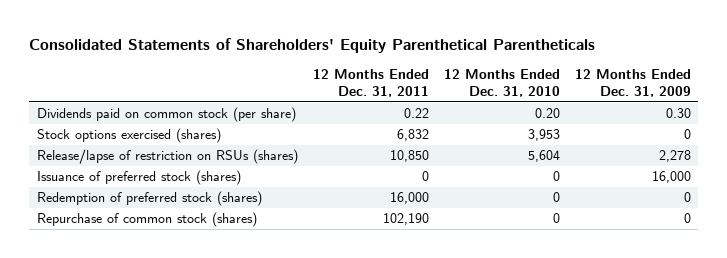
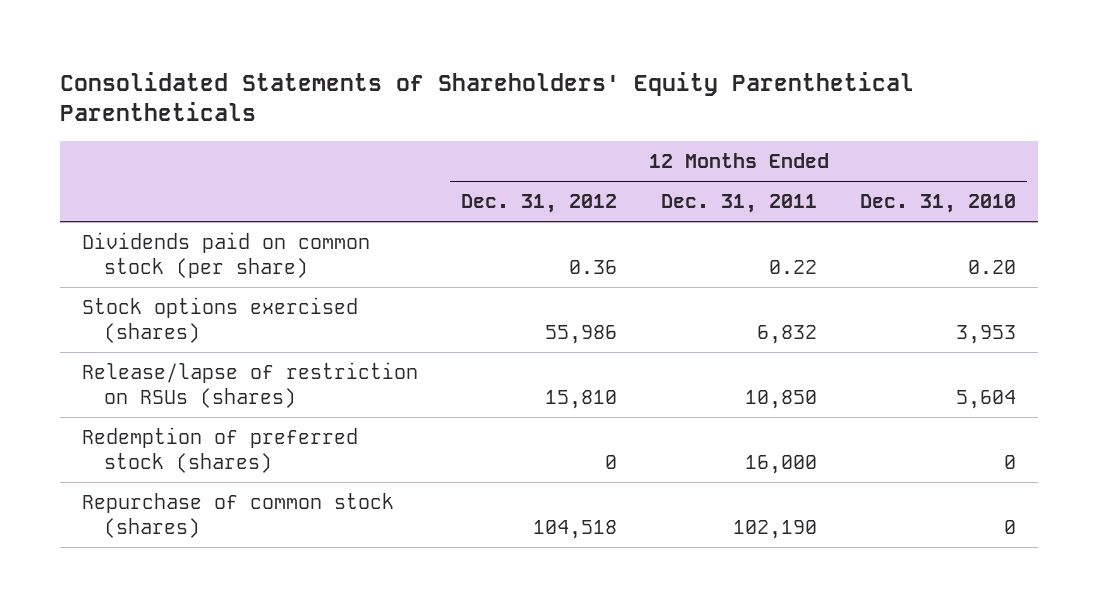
[574,68,691,97] 12 Months Ended Dec. 31, 2009 -> none
none -> [461,194,618,214] Dec. 31, 2012
[36,170,241,186] Issuance of preferred stock (shares) -> none

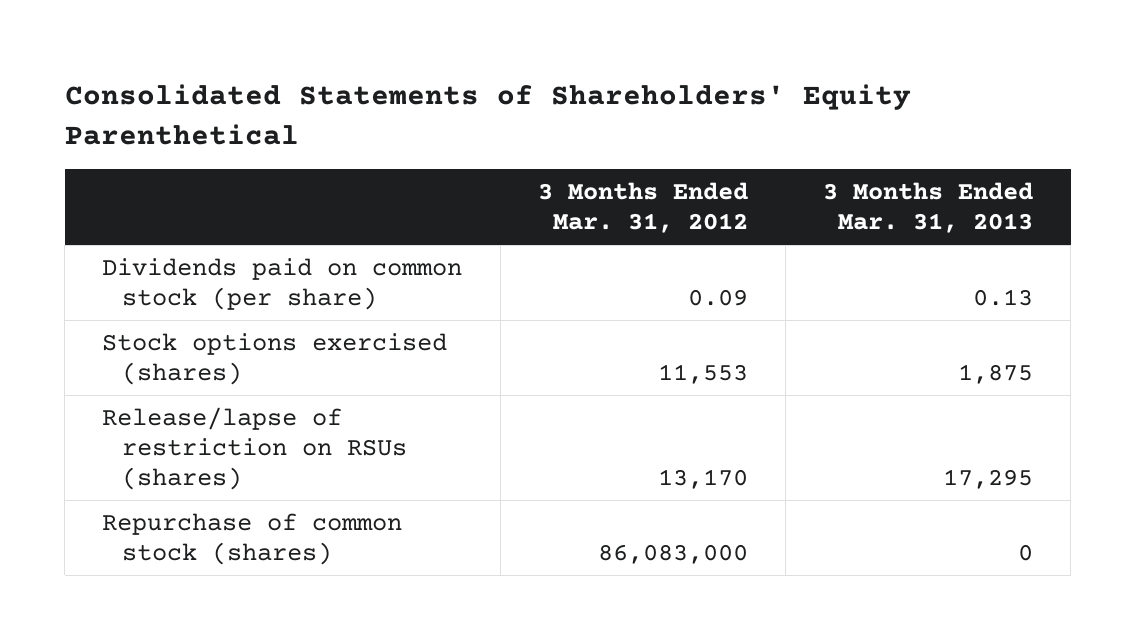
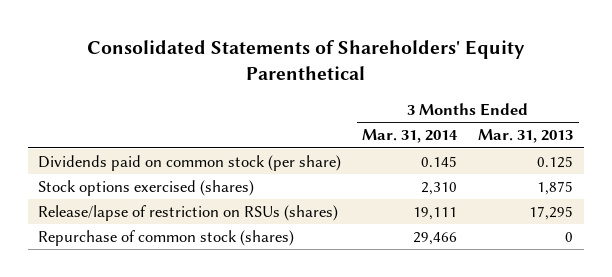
[537,182,748,234] 3 Months Ended Mar. 31, 2012 -> none
none -> [362,129,459,144] Mar. 31, 2014
[973,288,1034,306] 0.13 -> [537,156,574,169] 0.125

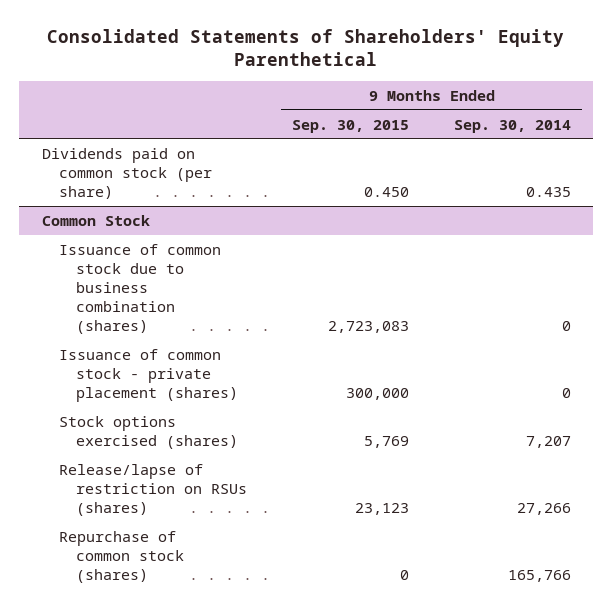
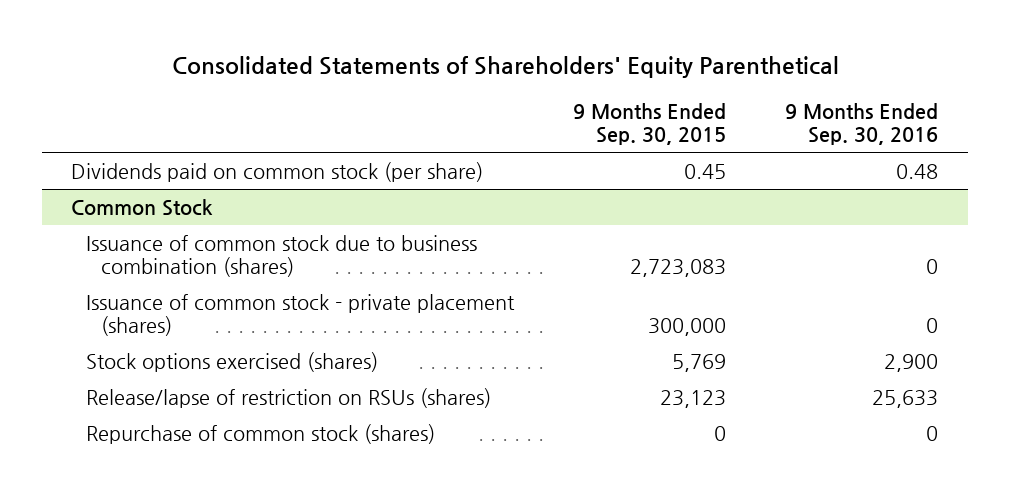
[454,119,572,133] Sep. 30, 2014 -> none
none -> [785,102,939,145] 9 Months Ended Sep. 30, 2016
[364,187,410,198] 0.450 -> [684,164,727,180] 0.45

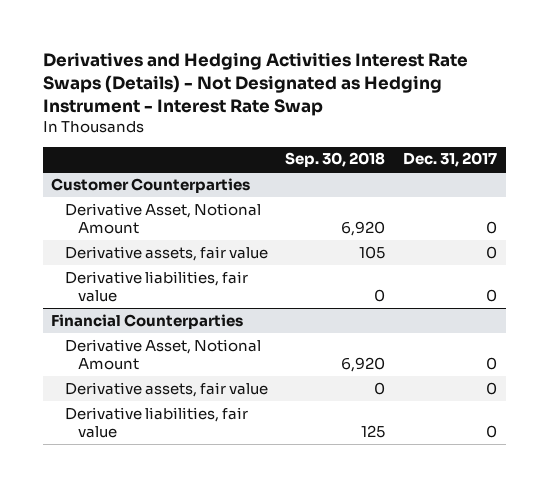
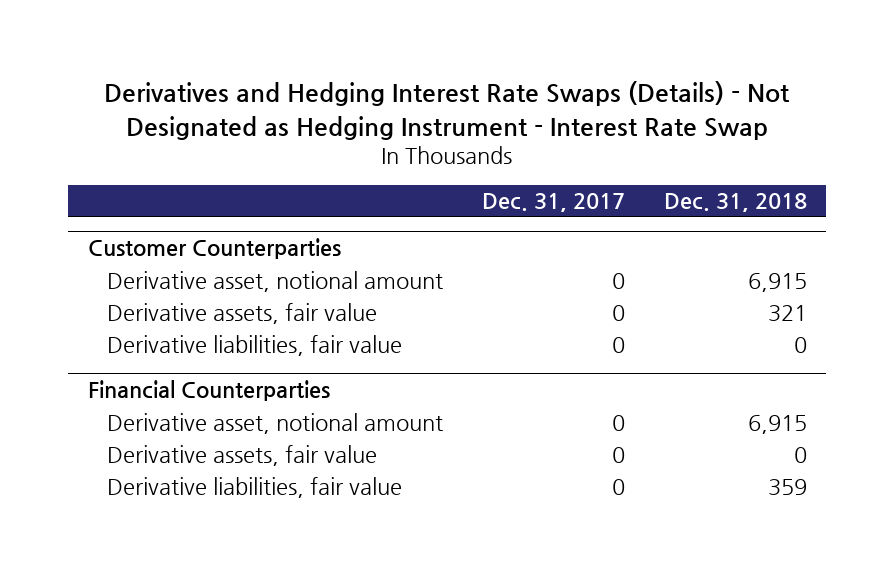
[42,51,468,116] Derivatives and Hedging Activities Interest Rate Swaps (Details) - Not Designated as Hedging Instrument - Interest Rate Swap -> [104,81,791,140] Derivatives and Hedging Interest Rate Swaps (Details) - Not Designated as Hedging Instrument - Interest Rate Swap
[285,152,386,168] Sep. 30, 2018 -> none
none -> [663,193,807,213] Dec. 31, 2018
[64,202,261,234] Derivative Asset, Notional Amount -> [107,270,444,292] Derivative asset, notional amount
[64,338,261,370] Derivative Asset, Notional Amount -> [107,412,444,434] Derivative asset, notional amount

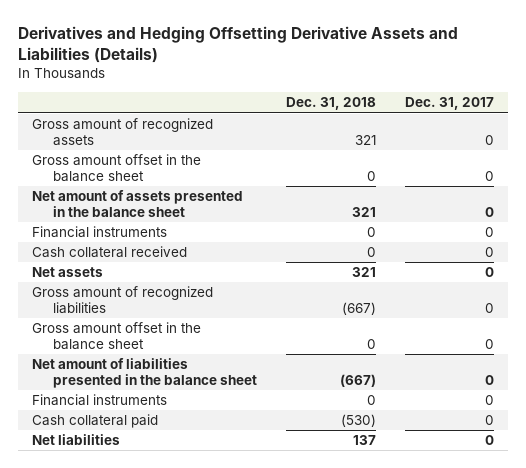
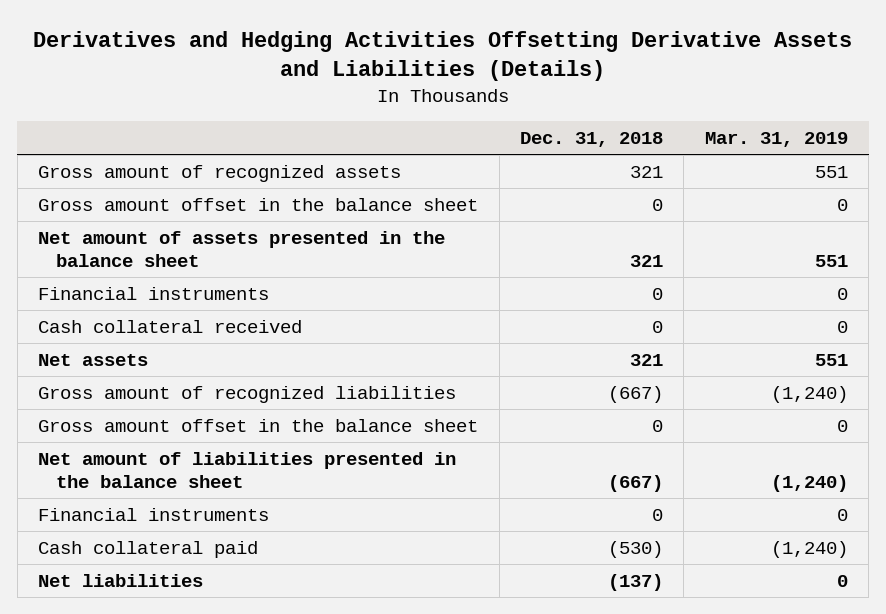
[17,25,458,64] Derivatives and Hedging Offsetting Derivative Assets and Liabilities (Details) -> [33,30,853,82] Derivatives and Hedging Activities Offsetting Derivative Assets and Liabilities (Details)
[404,97,494,111] Dec. 31, 2017 -> none
none -> [704,132,848,148] Mar. 31, 2019
[352,435,376,446] 137 -> [608,573,664,591] (137)

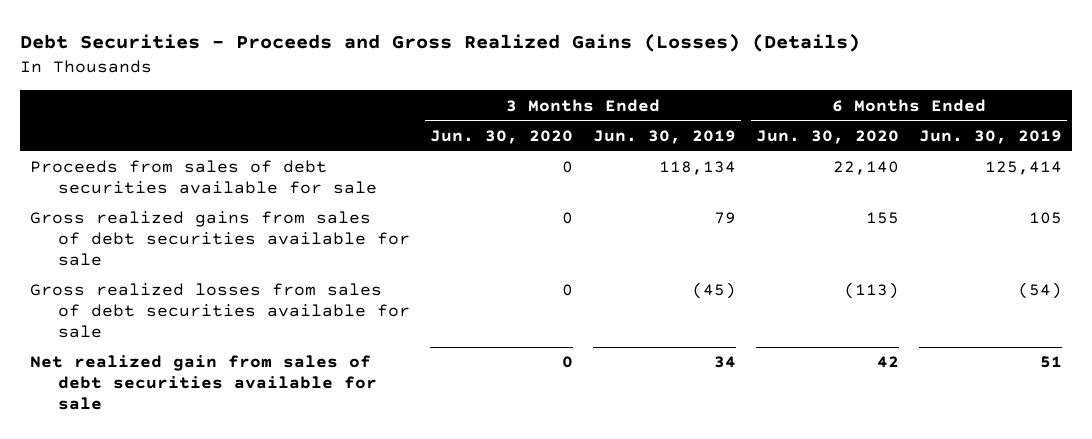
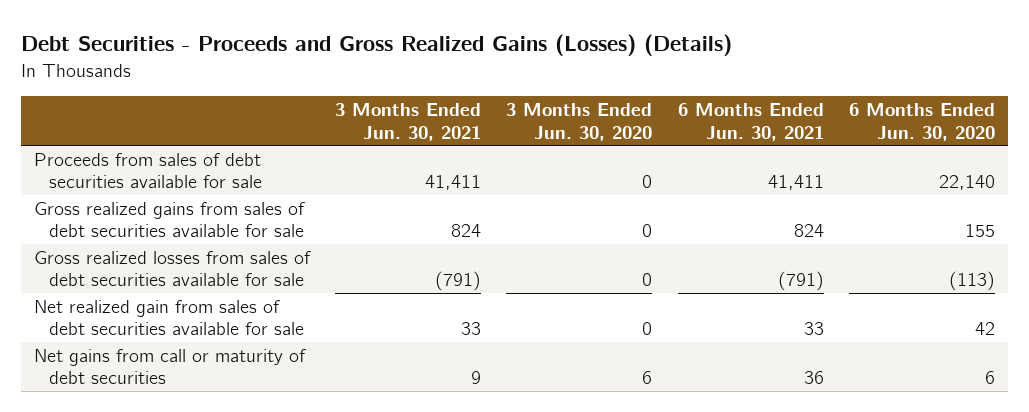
[593,130,737,145] Jun. 30, 2019 -> none
[919,130,1063,145] Jun. 30, 2019 -> none
none -> [335,103,482,141] 3 Months Ended Jun. 30, 2021
none -> [677,103,824,141] 6 Months Ended Jun. 30, 2021
none -> [33,349,306,385] Net gains from call or maturity of debt securities

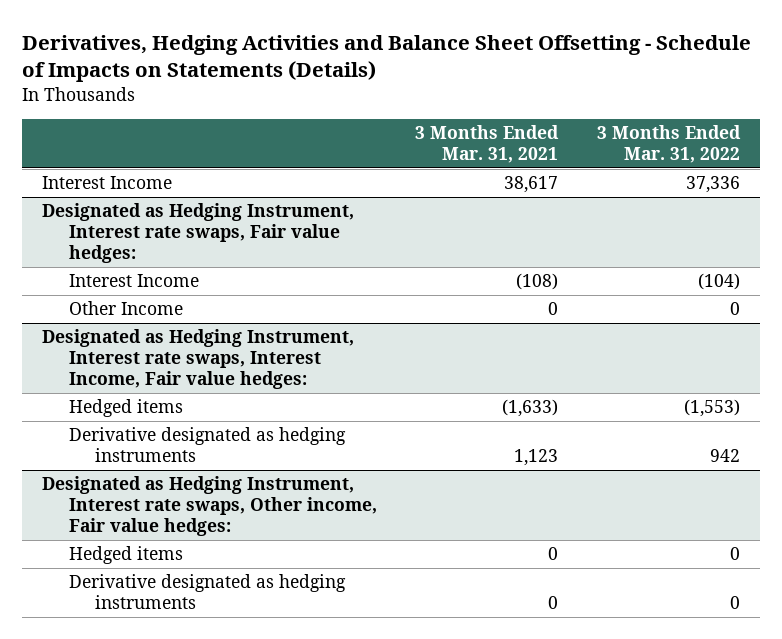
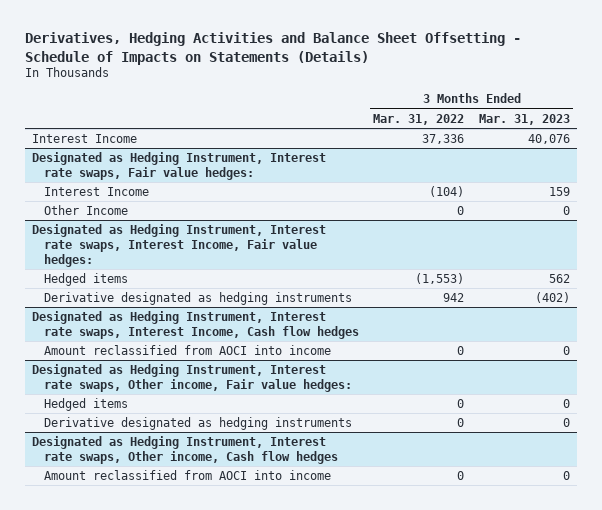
[415,124,560,163] 3 Months Ended Mar. 31, 2021 -> none
none -> [478,113,570,125] Mar. 31, 2023
none -> [31,311,360,340] Designated as Hedging Instrument, Interest rate swaps, Interest Income, Cash flow hedges
none -> [44,345,332,356] Amount reclassified from AOCI into income
none -> [31,436,339,465] Designated as Hedging Instrument, Interest rate swaps, Other income, Cash flow hedges
none -> [44,470,332,481] Amount reclassified from AOCI into income

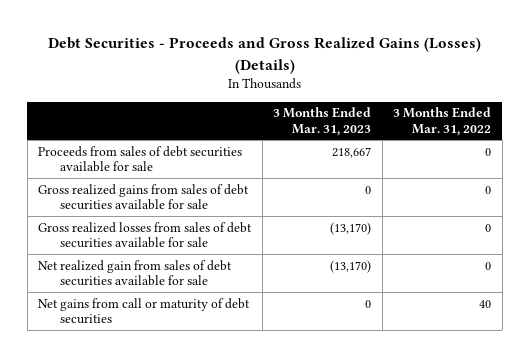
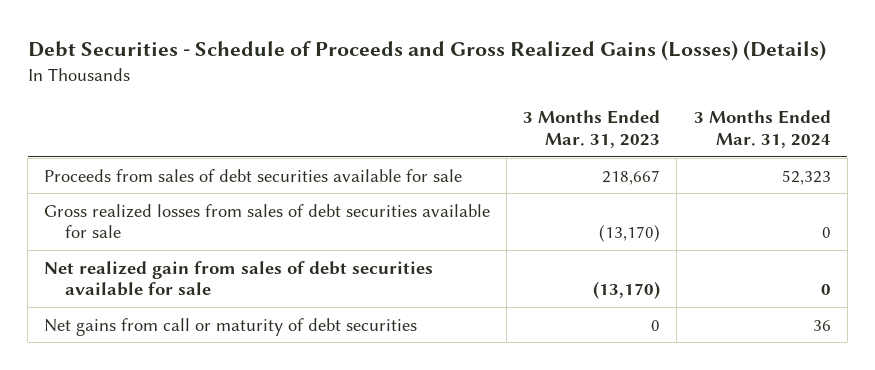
[47,37,481,74] Debt Securities - Proceeds and Gross Realized Gains (Losses) (Details) -> [27,40,826,62] Debt Securities - Schedule of Proceeds and Gross Realized Gains (Losses) (Details)
[393,107,492,136] 3 Months Ended Mar. 31, 2022 -> none
none -> [693,110,831,148] 3 Months Ended Mar. 31, 2024
[38,183,250,211] Gross realized gains from sales of debt securities available for sale -> none

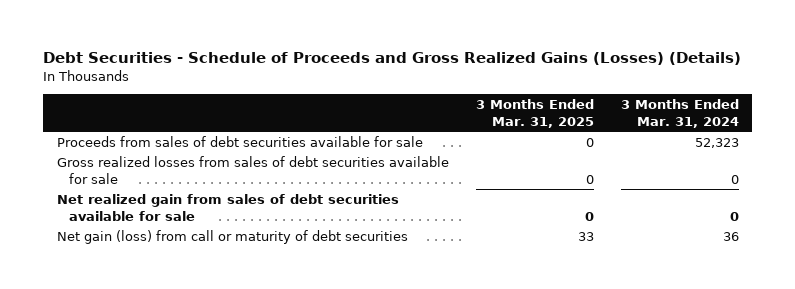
[523,110,661,148] 3 Months Ended Mar. 31, 2023 -> none
none -> [475,99,594,129] 3 Months Ended Mar. 31, 2025
[44,317,418,336] Net gains from call or maturity of debt securities -> [56,229,408,244] Net gain (loss) from call or maturity of debt securities

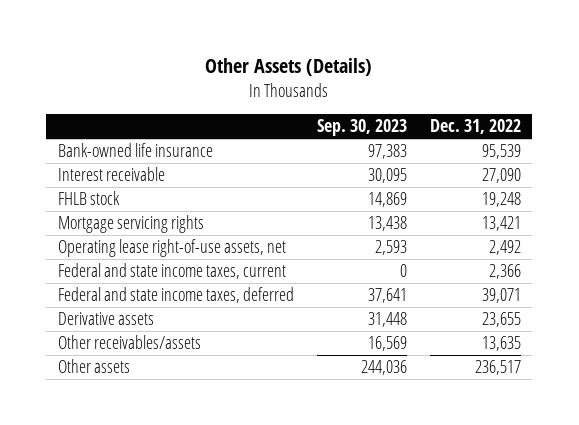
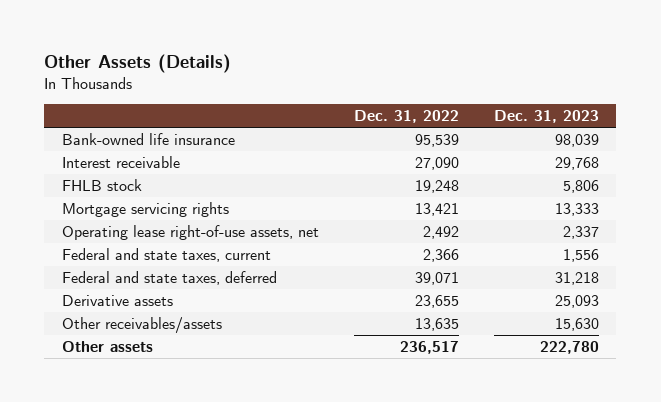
[316,119,407,137] Sep. 30, 2023 -> none
none -> [493,109,599,123] Dec. 31, 2023
[57,263,286,280] Federal and state income taxes, current -> [61,247,271,262] Federal and state taxes, current
[57,287,294,304] Federal and state income taxes, deferred -> [61,270,277,285] Federal and state taxes, deferred

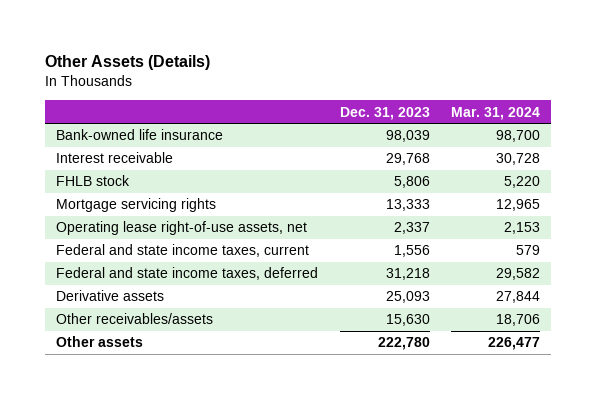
[353,109,459,123] Dec. 31, 2022 -> none
none -> [451,106,541,120] Mar. 31, 2024
[61,247,271,262] Federal and state taxes, current -> [56,244,310,258] Federal and state income taxes, current
[61,270,277,285] Federal and state taxes, deferred -> [56,267,319,281] Federal and state income taxes, deferred

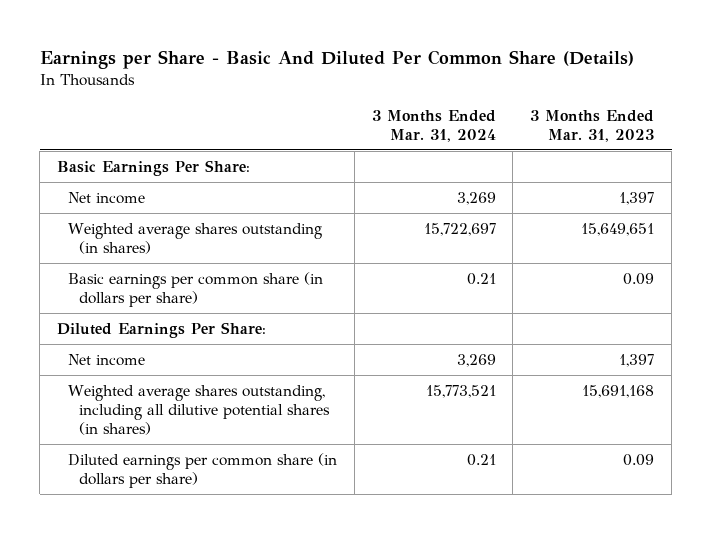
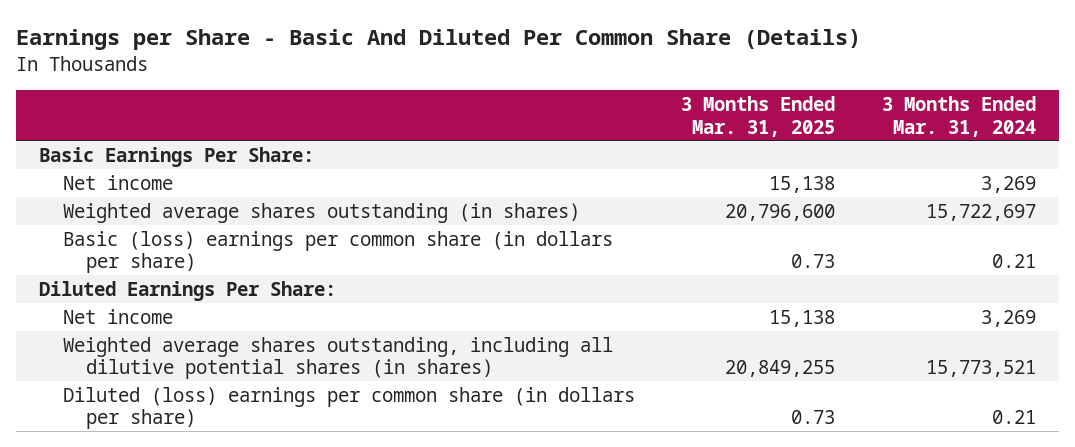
[530,109,655,142] 3 Months Ended Mar. 31, 2023 -> none
none -> [681,95,836,137] 3 Months Ended Mar. 31, 2025
[68,271,324,307] Basic earnings per common share (in dollars per share) -> [62,230,613,274] Basic (loss) earnings per common share (in dollars per share)
[68,452,338,488] Diluted earnings per common share (in dollars per share) -> [62,386,635,430] Diluted (loss) earnings per common share (in dollars per share)

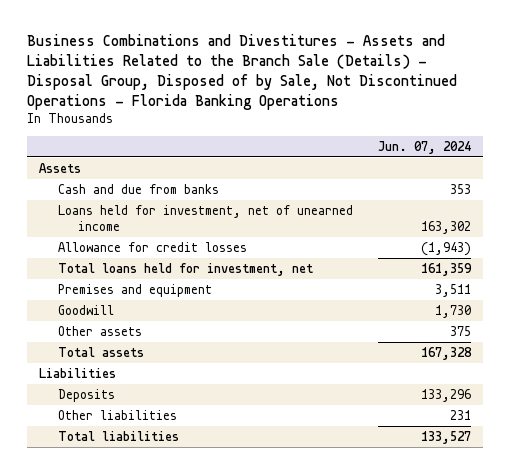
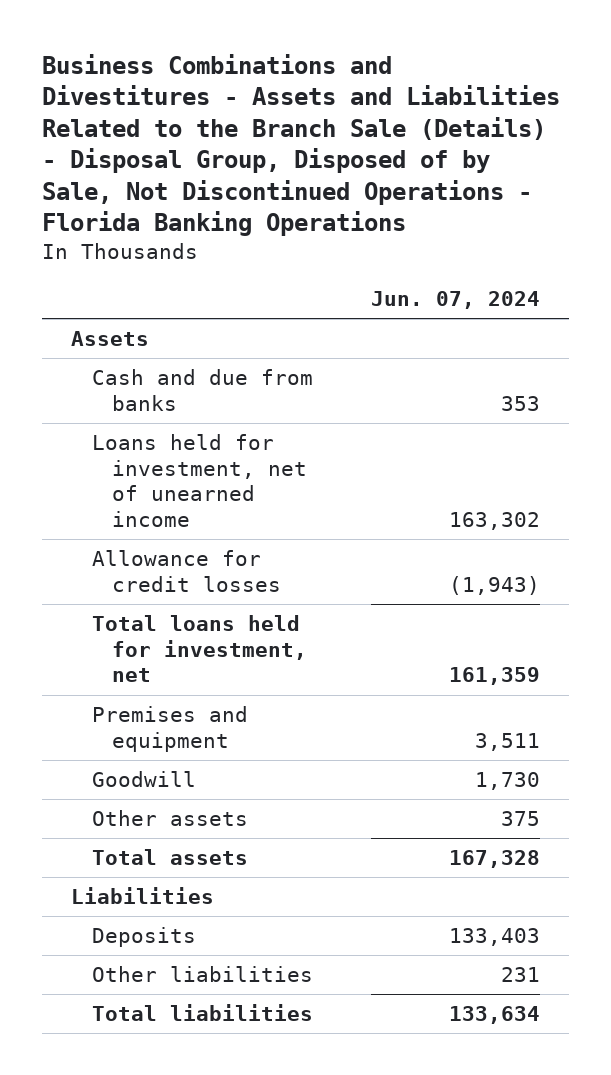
[420,388,471,402] 133,296 -> [448,927,540,946] 133,403
[420,430,471,444] 133,527 -> [448,1005,540,1024] 133,634

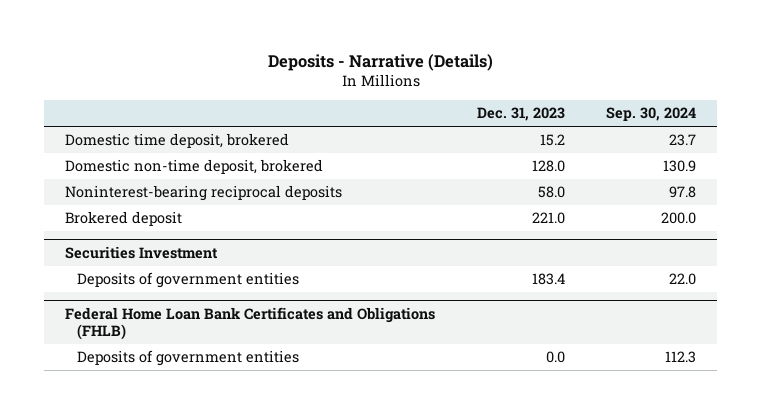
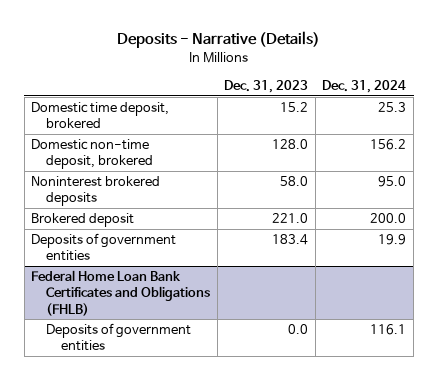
[606,107,697,122] Sep. 30, 2024 -> none
none -> [322,79,407,93] Dec. 31, 2024
[65,185,343,202] Noninterest-bearing reciprocal deposits -> [31,176,161,207] Noninterest brokered deposits
[65,245,219,259] Securities Investment -> none

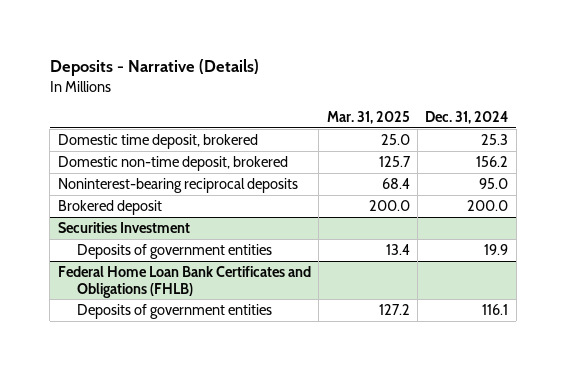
[224,79,309,93] Dec. 31, 2023 -> none
none -> [326,111,410,125] Mar. 31, 2025
[31,176,161,207] Noninterest brokered deposits -> [57,177,298,193] Noninterest-bearing reciprocal deposits
none -> [57,221,190,233] Securities Investment

